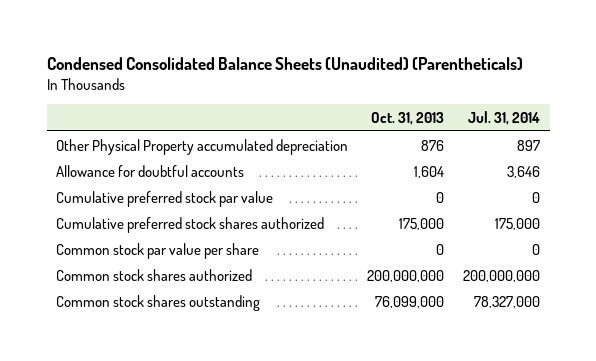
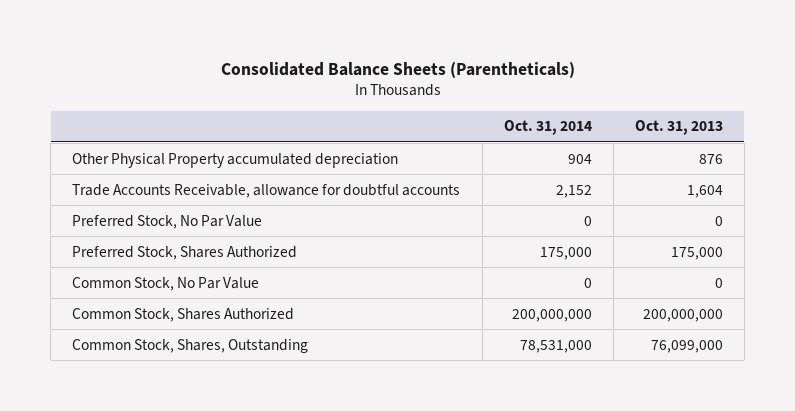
[46,56,523,70] Condensed Consolidated Balance Sheets (Unaudited) (Parentheticals) -> [220,61,575,78] Consolidated Balance Sheets (Parentheticals)
[468,110,541,125] Jul. 31, 2014 -> none
none -> [503,120,592,136] Oct. 31, 2014
[56,164,245,177] Allowance for doubtful accounts -> [72,183,461,198] Trade Accounts Receivable, allowance for doubtful accounts
[56,190,274,207] Cumulative preferred stock par value -> [72,214,263,229] Preferred Stock, No Par Value
[56,216,325,233] Cumulative preferred stock shares authorized -> [72,245,298,260] Preferred Stock, Shares Authorized
[56,242,260,259] Common stock par value per share -> [72,276,260,291] Common Stock, No Par Value
[56,268,253,281] Common stock shares authorized -> [72,307,295,322] Common Stock, Shares Authorized
[56,294,261,311] Common stock shares outstanding -> [72,338,309,353] Common Stock, Shares, Outstanding

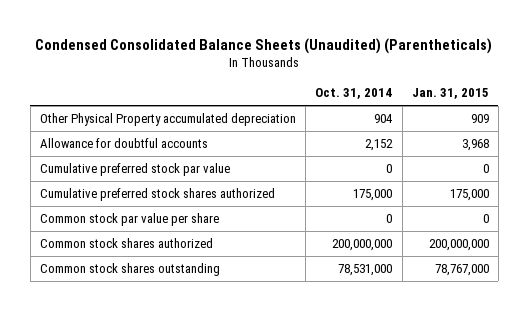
[220,61,575,78] Consolidated Balance Sheets (Parentheticals) -> [35,38,493,55] Condensed Consolidated Balance Sheets (Unaudited) (Parentheticals)
[634,120,723,136] Oct. 31, 2013 -> none
none -> [411,88,489,100] Jan. 31, 2015
[72,183,461,198] Trade Accounts Receivable, allowance for doubtful accounts -> [39,138,208,149] Allowance for doubtful accounts
[72,214,263,229] Preferred Stock, No Par Value -> [39,163,230,177] Cumulative preferred stock par value
[72,245,298,260] Preferred Stock, Shares Authorized -> [39,188,275,202] Cumulative preferred stock shares authorized
[72,276,260,291] Common Stock, No Par Value -> [39,213,219,227] Common stock par value per share
[72,307,295,322] Common Stock, Shares Authorized -> [39,238,213,249] Common stock shares authorized
[72,338,309,353] Common Stock, Shares, Outstanding -> [39,263,220,277] Common stock shares outstanding

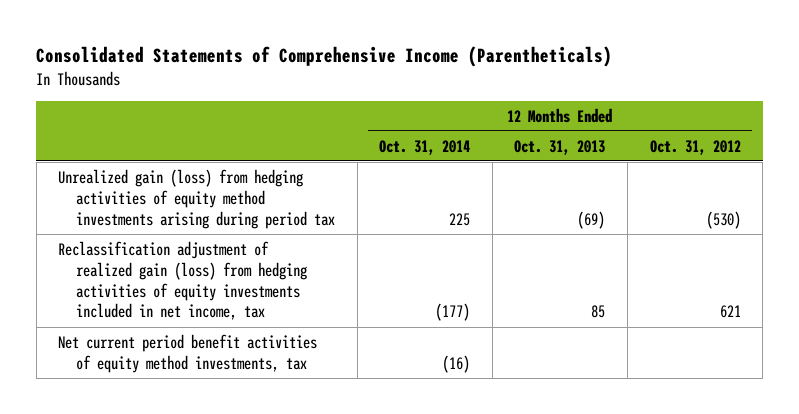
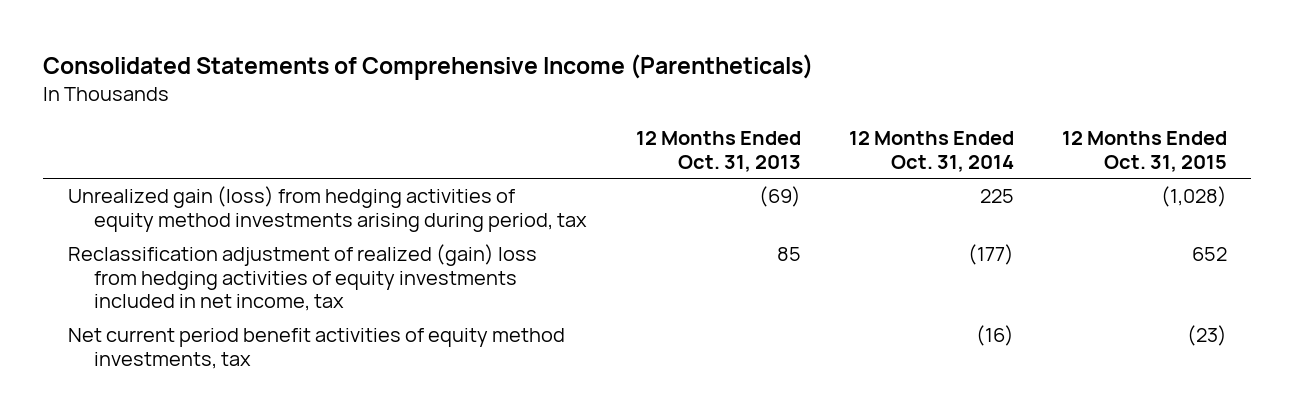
[649,139,741,155] Oct. 31, 2012 -> none
none -> [1062,131,1228,172] 12 Months Ended Oct. 31, 2015
[58,168,336,229] Unrealized gain (loss) from hedging activities of equity method investments arising during period tax -> [67,186,588,232] Unrealized gain (loss) from hedging activities of equity method investments arising during period, tax
[58,240,308,321] Reclassification adjustment of realized gain (loss) from hedging activities of equity investments included in net income, tax -> [67,244,537,312] Reclassification adjustment of realized (gain) loss from hedging activities of equity investments included in net income, tax

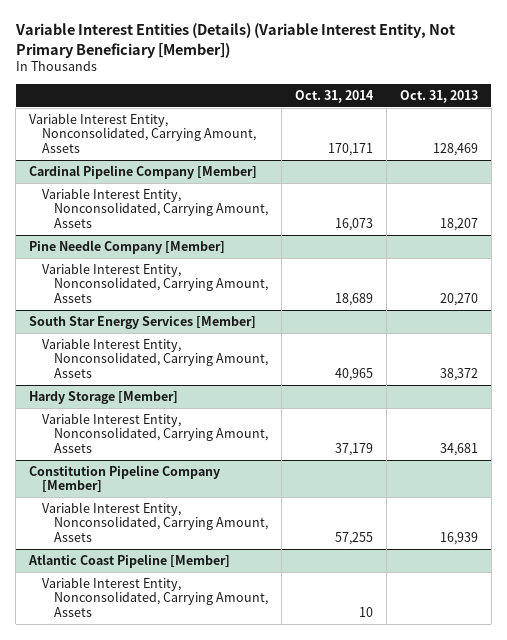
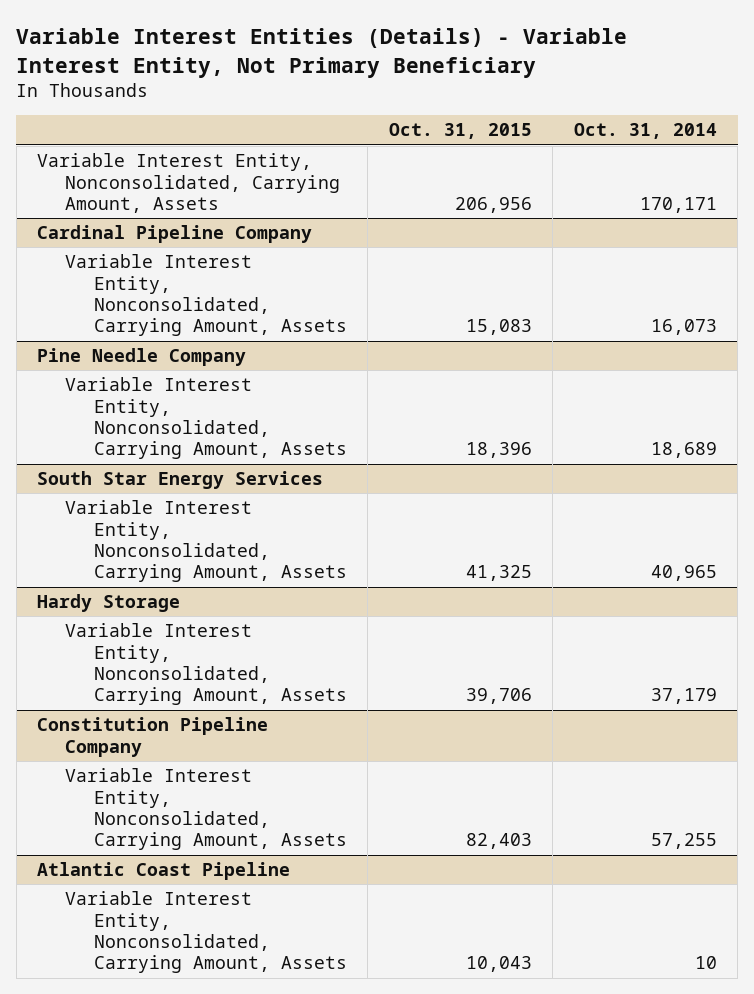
[14,23,455,58] Variable Interest Entities (Details) (Variable Interest Entity, Not Primary Beneficiary [Member]) -> [16,28,628,78] Variable Interest Entities (Details) - Variable Interest Entity, Not Primary Beneficiary
[399,89,478,103] Oct. 31, 2013 -> none
none -> [388,123,532,140] Oct. 31, 2015
[29,165,258,180] Cardinal Pipeline Company [Member] -> [37,225,313,244] Cardinal Pipeline Company
[29,240,226,255] Pine Needle Company [Member] -> [37,348,247,367] Pine Needle Company
[29,316,257,330] South Star Energy Services [Member] -> [37,471,324,490] South Star Energy Services
[29,391,179,405] Hardy Storage [Member] -> [37,594,181,613] Hardy Storage
[29,465,221,493] Constitution Pipeline Company [Member] -> [37,717,269,757] Constitution Pipeline Company
[28,554,231,569] Atlantic Coast Pipeline [Member] -> [37,862,291,881] Atlantic Coast Pipeline

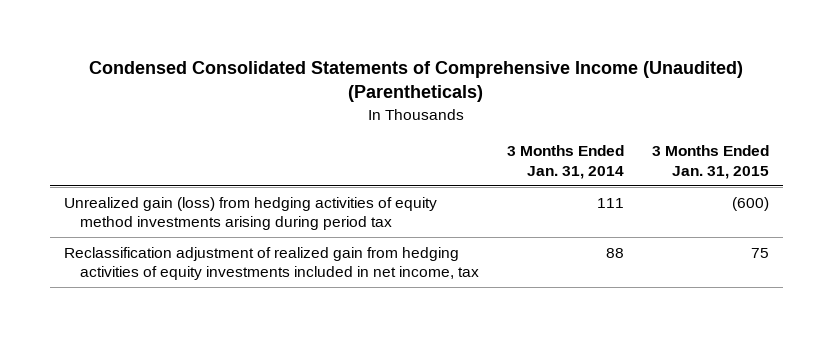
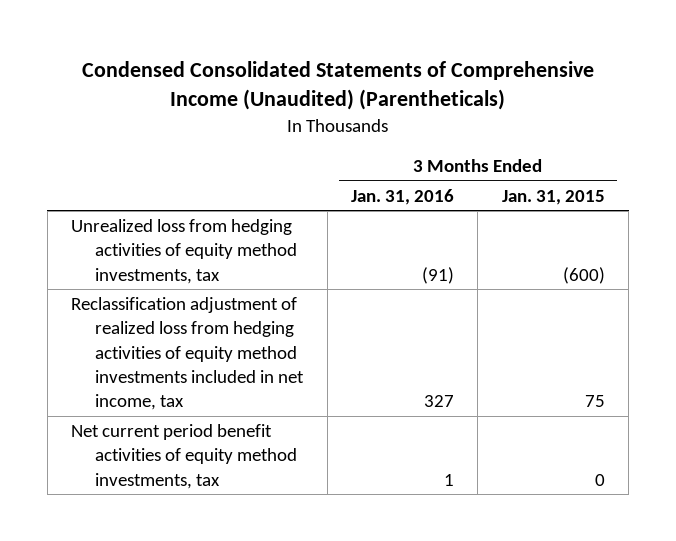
[506,144,624,179] 3 Months Ended Jan. 31, 2014 -> none
none -> [350,188,454,205] Jan. 31, 2016
[63,196,437,231] Unrealized gain (loss) from hedging activities of equity method investments arising during period tax -> [71,219,298,284] Unrealized loss from hedging activities of equity method investments, tax
[63,246,479,281] Reclassification adjustment of realized gain from hedging activities of equity investments included in net income, tax -> [71,297,305,411] Reclassification adjustment of realized loss from hedging activities of equity method investments included in net income, tax
none -> [71,424,298,489] Net current period benefit activities of equity method investments, tax

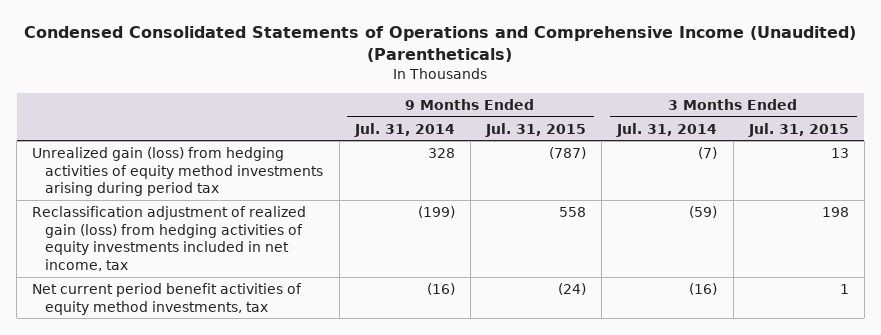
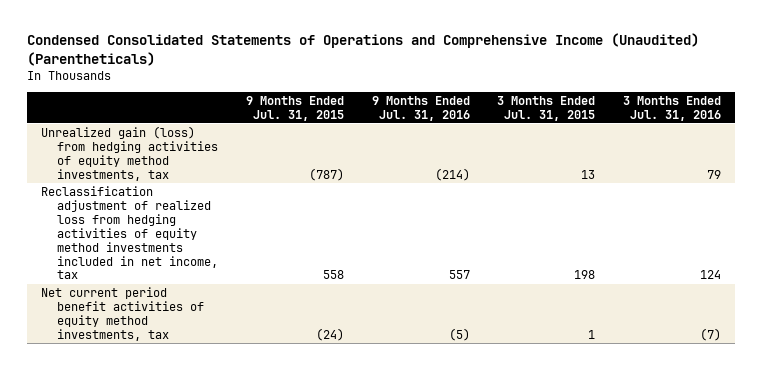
[353,122,455,137] Jul. 31, 2014 -> none
[616,122,718,137] Jul. 31, 2014 -> none
none -> [371,95,470,121] 9 Months Ended Jul. 31, 2016
none -> [623,95,722,121] 3 Months Ended Jul. 31, 2016
[32,146,324,197] Unrealized gain (loss) from hedging activities of equity method investments arising during period tax -> [40,125,218,181] Unrealized gain (loss) from hedging activities of equity method investments, tax
[32,205,307,272] Reclassification adjustment of realized gain (loss) from hedging activities of equity investments included in net income, tax -> [40,185,218,280] Reclassification adjustment of realized loss from hedging activities of equity method investments included in net income, tax

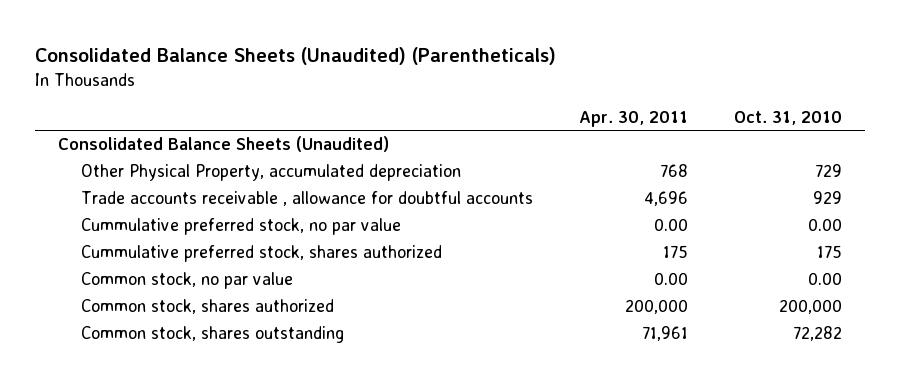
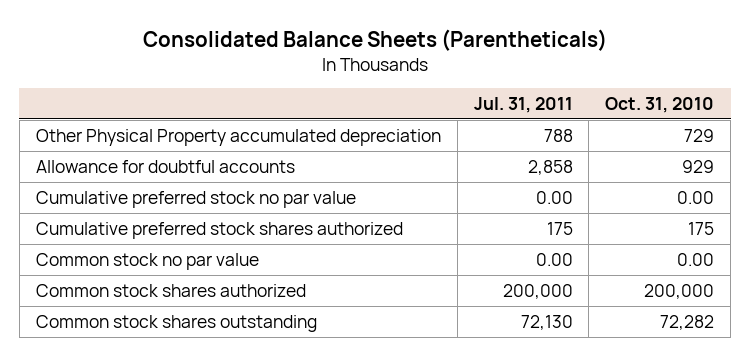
[35,47,557,66] Consolidated Balance Sheets (Unaudited) (Parentheticals) -> [143,28,608,51] Consolidated Balance Sheets (Parentheticals)
[578,110,688,127] Apr. 30, 2011 -> none
none -> [473,96,573,113] Jul. 31, 2011
[58,136,390,153] Consolidated Balance Sheets (Unaudited) -> none
[80,164,461,182] Other Physical Property, accumulated depreciation -> [35,128,441,146] Other Physical Property accumulated depreciation
[80,191,533,207] Trade accounts receivable , allowance for doubtful accounts -> [35,159,295,173] Allowance for doubtful accounts
[80,218,401,236] Cummulative preferred stock, no par value -> [35,190,356,208] Cumulative preferred stock no par value
[80,245,442,263] Cummulative preferred stock, shares authorized -> [35,221,403,239] Cumulative preferred stock shares authorized
[80,272,293,290] Common stock, no par value -> [35,252,259,270] Common stock no par value
[80,299,334,315] Common stock, shares authorized -> [35,283,306,297] Common stock shares authorized
[80,326,344,344] Common stock, shares outstanding -> [35,314,317,332] Common stock shares outstanding

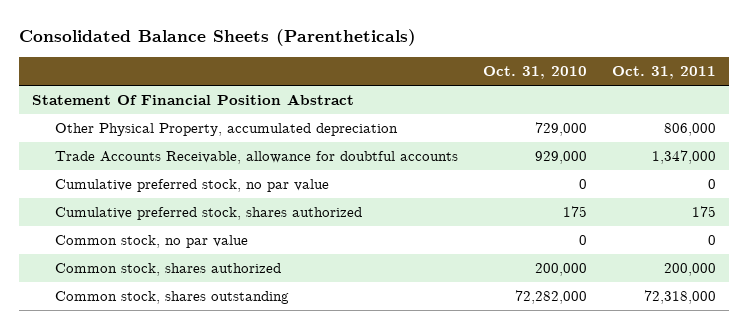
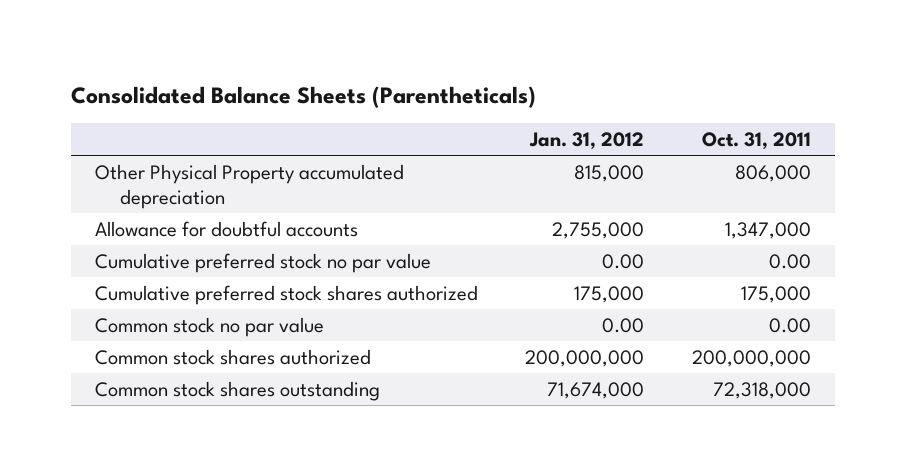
[483,66,588,80] Oct. 31, 2010 -> none
none -> [529,131,645,150] Jan. 31, 2012
[31,94,354,106] Statement Of Financial Position Abstract -> none
[55,123,399,137] Other Physical Property, accumulated depreciation -> [94,163,404,209] Other Physical Property accumulated depreciation
[55,151,459,165] Trade Accounts Receivable, allowance for doubtful accounts -> [94,220,358,237] Allowance for doubtful accounts
[55,179,330,193] Cumulative preferred stock, no par value -> [94,252,431,273] Cumulative preferred stock no par value
[708,179,717,190] 0 -> [769,253,812,269] 0.00
[55,207,363,221] Cumulative preferred stock, shares authorized -> [94,284,478,305] Cumulative preferred stock shares authorized
[692,206,717,218] 175 -> [741,285,812,303] 175,000
[55,235,249,249] Common stock, no par value -> [94,316,324,337] Common stock no par value
[708,235,717,246] 0 -> [769,317,812,333] 0.00
[55,263,282,277] Common stock, shares authorized -> [94,348,371,365] Common stock shares authorized
[664,263,717,277] 200,000 -> [692,349,812,367] 200,000,000
[55,291,290,305] Common stock, shares outstanding -> [94,380,380,401] Common stock shares outstanding

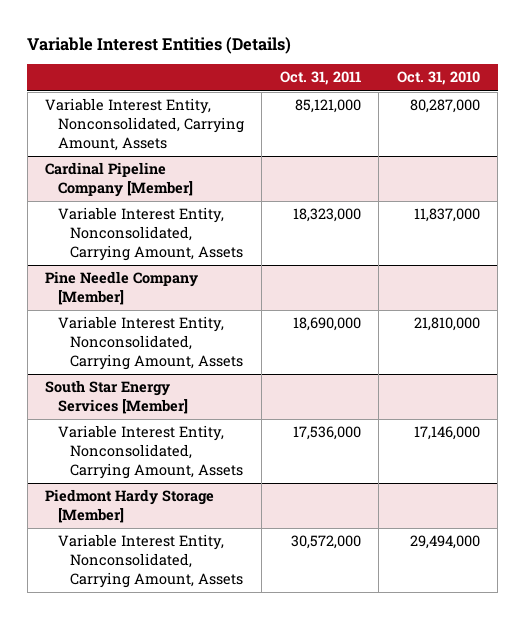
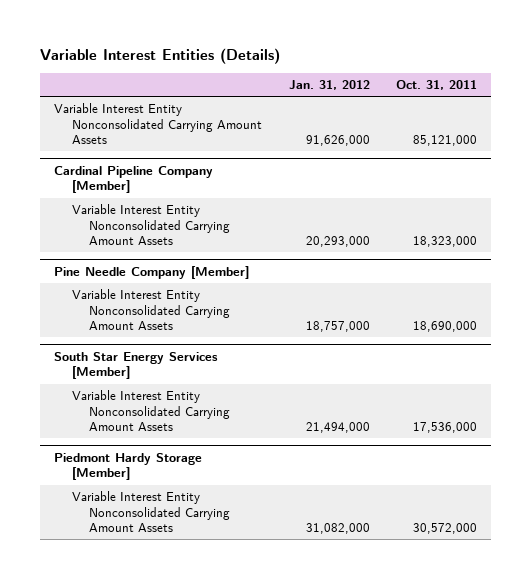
[396,71,480,86] Oct. 31, 2010 -> none
none -> [288,79,370,90] Jan. 31, 2012
[45,98,244,151] Variable Interest Entity, Nonconsolidated, Carrying Amount, Assets -> [53,103,262,144] Variable Interest Entity Nonconsolidated Carrying Amount Assets
[57,207,244,261] Variable Interest Entity, Nonconsolidated, Carrying Amount, Assets -> [71,204,231,245] Variable Interest Entity Nonconsolidated Carrying Amount Assets
[57,316,244,370] Variable Interest Entity, Nonconsolidated, Carrying Amount, Assets -> [71,289,231,330] Variable Interest Entity Nonconsolidated Carrying Amount Assets
[57,425,244,479] Variable Interest Entity, Nonconsolidated, Carrying Amount, Assets -> [71,390,231,431] Variable Interest Entity Nonconsolidated Carrying Amount Assets
[57,534,244,588] Variable Interest Entity, Nonconsolidated, Carrying Amount, Assets -> [71,491,231,532] Variable Interest Entity Nonconsolidated Carrying Amount Assets

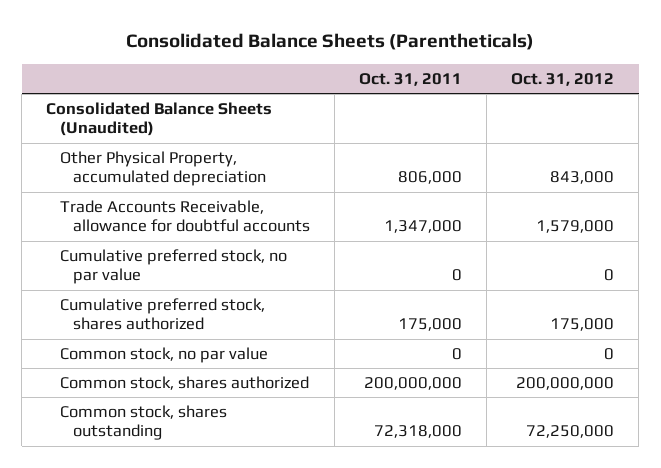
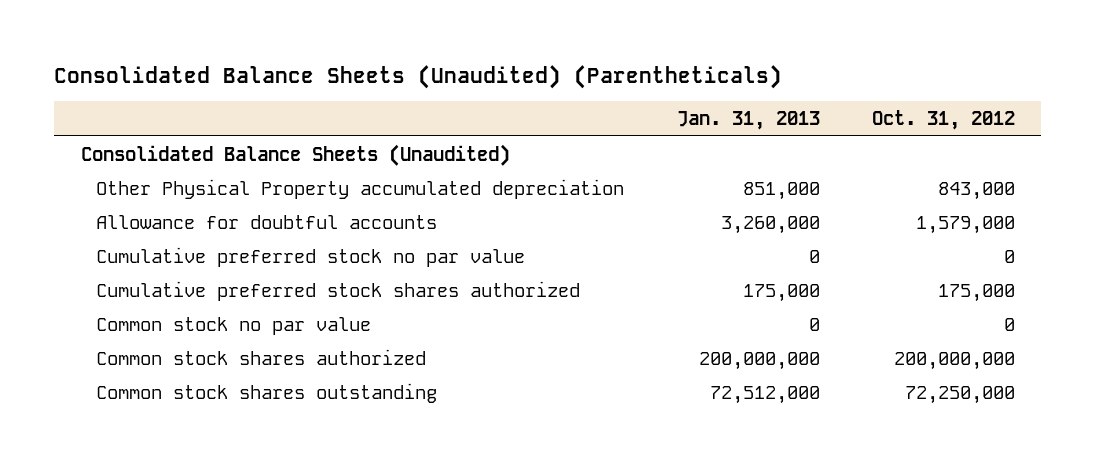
[126,33,535,51] Consolidated Balance Sheets (Parentheticals) -> [54,64,783,89] Consolidated Balance Sheets (Unaudited) (Parentheticals)
[359,72,463,86] Oct. 31, 2011 -> none
none -> [676,110,820,130] Jan. 31, 2013
[59,151,267,187] Other Physical Property, accumulated depreciation -> [96,178,625,199] Other Physical Property accumulated depreciation
[59,200,311,233] Trade Accounts Receivable, allowance for doubtful accounts -> [96,214,438,229] Allowance for doubtful accounts
[59,249,287,285] Cumulative preferred stock, no par value -> [96,246,526,267] Cumulative preferred stock no par value
[59,298,265,331] Cumulative preferred stock, shares authorized -> [96,280,581,301] Cumulative preferred stock shares authorized
[59,347,268,364] Common stock, no par value -> [96,316,372,335] Common stock no par value
[59,376,309,391] Common stock, shares authorized -> [96,348,427,365] Common stock shares authorized
[59,405,227,441] Common stock, shares outstanding -> [96,382,438,403] Common stock shares outstanding

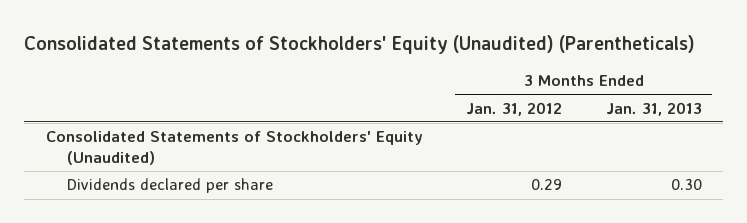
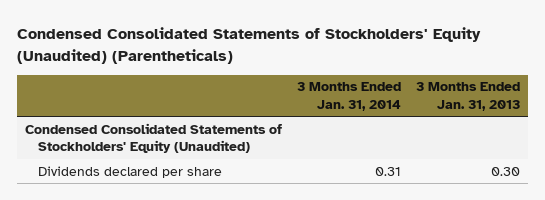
[24,35,696,55] Consolidated Statements of Stockholders' Equity (Unaudited) (Parentheticals) -> [16,26,481,64] Condensed Consolidated Statements of Stockholders' Equity (Unaudited) (Parentheticals)
[466,101,563,116] Jan. 31, 2012 -> none
none -> [296,82,401,112] 3 Months Ended Jan. 31, 2014
[45,131,423,165] Consolidated Statements of Stockholders' Equity (Unaudited) -> [24,122,282,154] Condensed Consolidated Statements of Stockholders' Equity (Unaudited)

